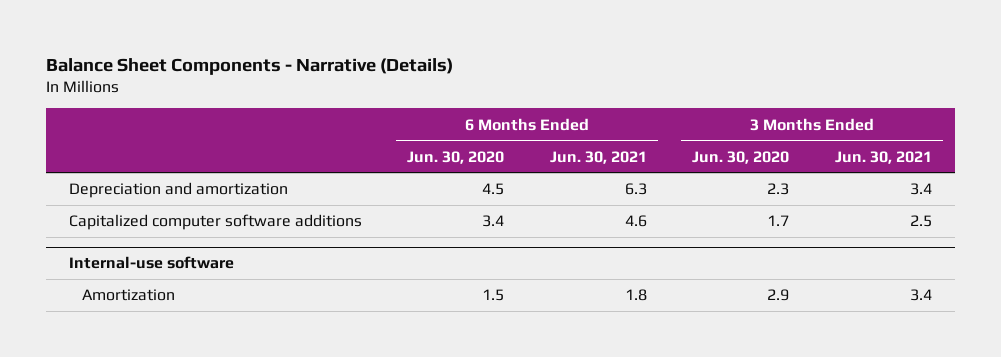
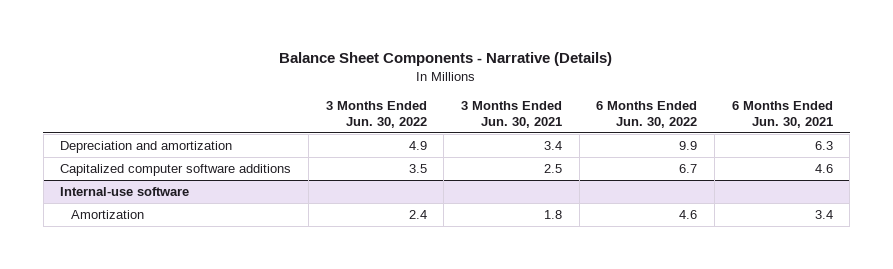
[407,150,505,164] Jun. 30, 2020 -> none
[692,150,790,164] Jun. 30, 2020 -> none
none -> [325,100,427,128] 3 Months Ended Jun. 30, 2022
none -> [596,100,698,128] 6 Months Ended Jun. 30, 2022
[624,289,647,302] 1.8 -> [814,209,833,219] 3.4
[910,289,933,302] 3.4 -> [543,209,562,219] 1.8

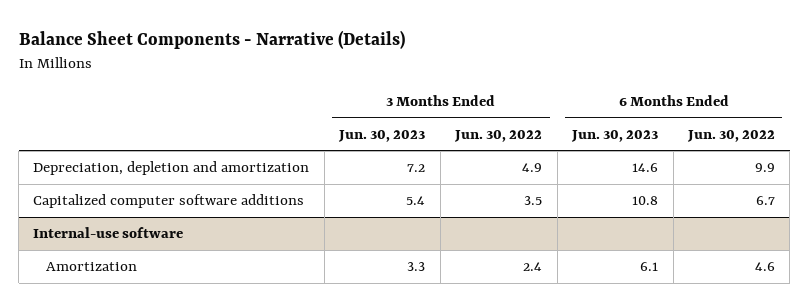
[460,100,562,128] 3 Months Ended Jun. 30, 2021 -> none
[731,100,833,128] 6 Months Ended Jun. 30, 2021 -> none
none -> [338,129,426,142] Jun. 30, 2023
none -> [571,129,659,142] Jun. 30, 2023
[60,140,233,153] Depreciation and amortization -> [33,161,310,176] Depreciation, depletion and amortization

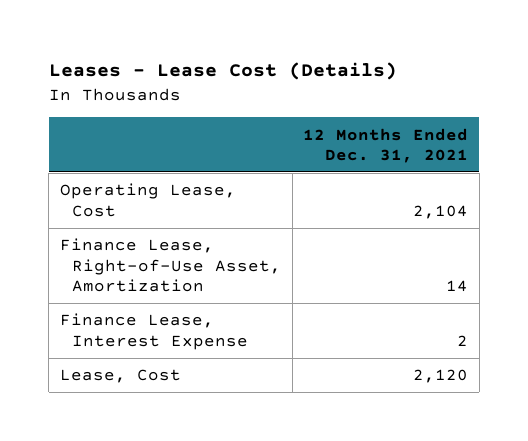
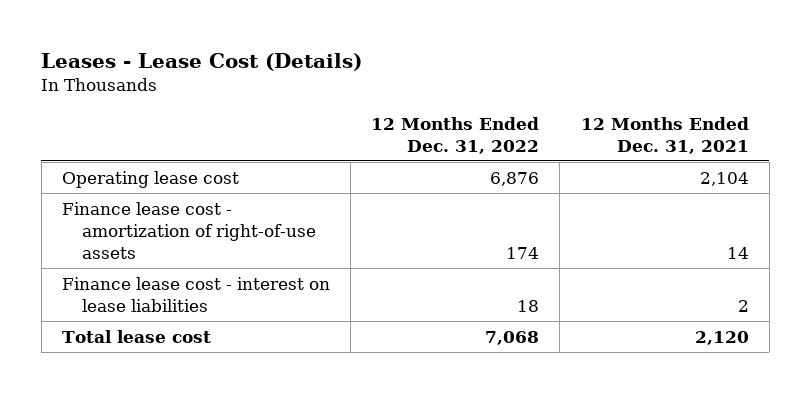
none -> [371,116,540,154] 12 Months Ended Dec. 31, 2022
[59,183,236,217] Operating Lease, Cost -> [61,170,239,188] Operating lease cost
[59,238,282,293] Finance Lease, Right-of-Use Asset, Amortization -> [61,201,316,259] Finance lease cost - amortization of right-of-use assets
[59,313,249,350] Finance Lease, Interest Expense -> [61,276,330,312] Finance lease cost - interest on lease liabilities
[59,369,181,384] Lease, Cost -> [61,329,211,343] Total lease cost

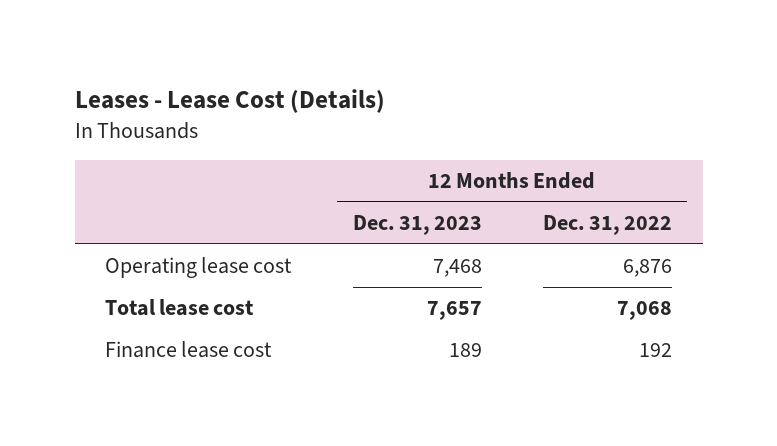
[580,116,749,154] 12 Months Ended Dec. 31, 2021 -> none
none -> [352,214,482,235] Dec. 31, 2023
[61,201,316,259] Finance lease cost - amortization of right-of-use assets -> none
[61,276,330,312] Finance lease cost - interest on lease liabilities -> none
none -> [105,341,273,359] Finance lease cost

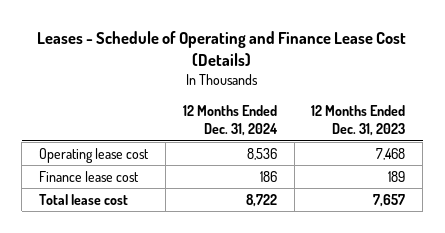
[74,89,385,114] Leases - Lease Cost (Details) -> [37,30,407,66] Leases - Schedule of Operating and Finance Lease Cost (Details)
[543,214,673,235] Dec. 31, 2022 -> none
none -> [182,104,278,137] 12 Months Ended Dec. 31, 2024
[105,299,255,317] Total lease cost -> [39,193,129,205] Total lease cost

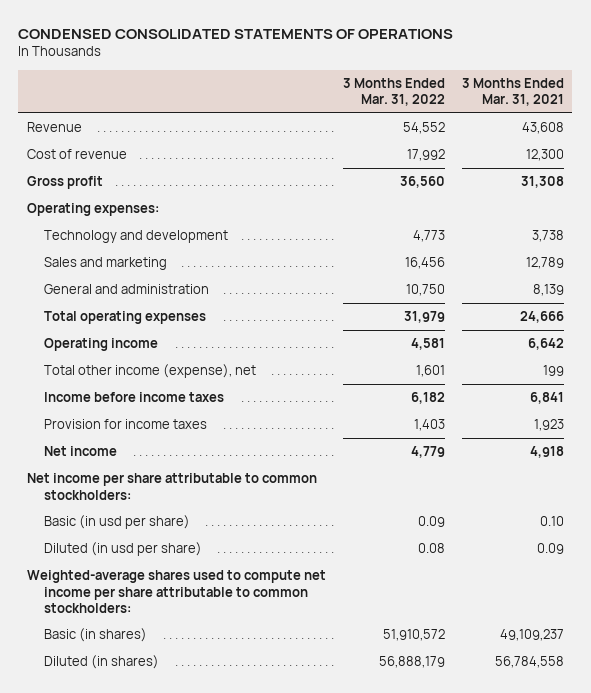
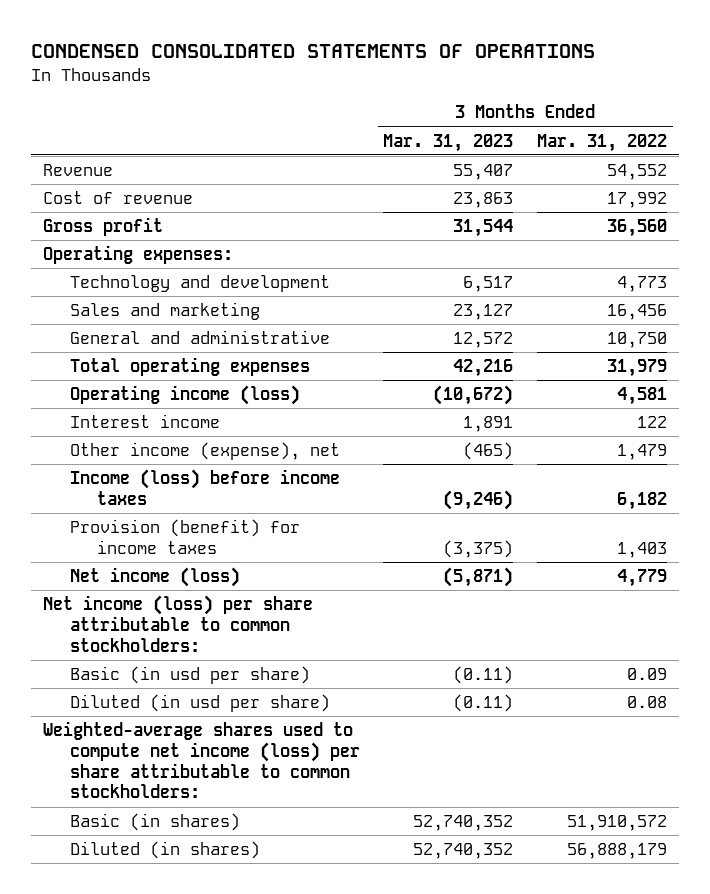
[461,77,564,107] 3 Months Ended Mar. 31, 2021 -> none
none -> [383,133,514,152] Mar. 31, 2023
[44,284,210,295] General and administration -> [69,330,330,345] General and administrative
[44,338,159,352] Operating income -> [69,385,300,406] Operating income (loss)
none -> [69,414,220,429] Interest income
[44,364,257,379] Total other income (expense), net -> [69,442,340,461] Other income (expense), net
[415,365,445,378] 1,601 -> [616,444,667,461] 1,479
[44,392,225,403] Income before income taxes -> [69,469,340,505] Income (loss) before income taxes
[44,419,208,430] Provision for income taxes -> [69,519,300,554] Provision (benefit) for income taxes
[44,446,118,457] Net income -> [69,567,240,588] Net income (loss)
[26,473,317,500] Net income per share attributable to common stockholders: -> [42,595,313,652] Net income (loss) per share attributable to common stockholders:
[26,570,326,613] Weighted-average shares used to compute net income per share attributable to common stockholders: -> [42,721,360,799] Weighted-average shares used to compute net income (loss) per share attributable to common stockholders:

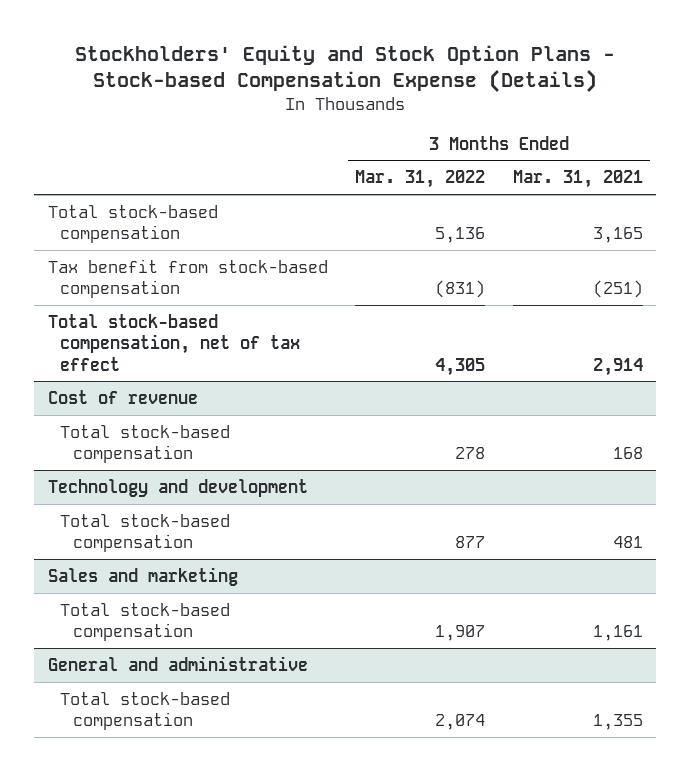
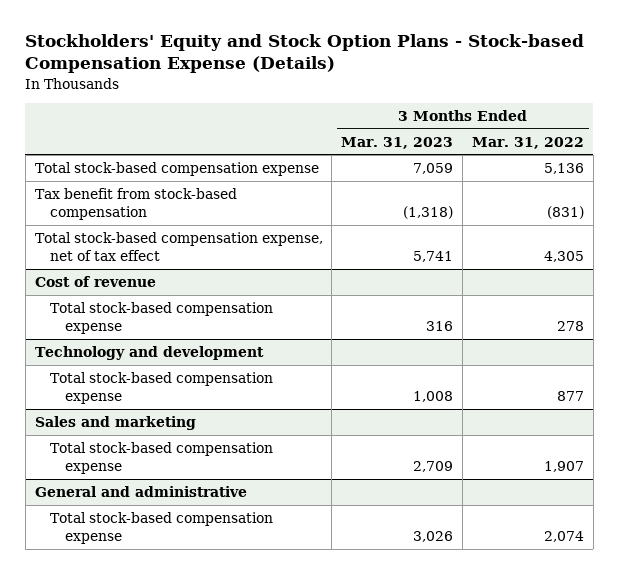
[512,170,643,189] Mar. 31, 2021 -> none
none -> [341,136,454,149] Mar. 31, 2023
[47,204,218,244] Total stock-based compensation -> [34,162,319,177] Total stock-based compensation expense
[47,313,301,371] Total stock-based compensation, net of tax effect -> [34,232,323,262] Total stock-based compensation expense, net of tax effect
[60,424,231,464] Total stock-based compensation -> [49,302,273,335] Total stock-based compensation expense
[60,513,231,553] Total stock-based compensation -> [49,372,273,405] Total stock-based compensation expense
[60,602,231,642] Total stock-based compensation -> [49,442,273,475] Total stock-based compensation expense
[60,691,231,731] Total stock-based compensation -> [49,512,273,545] Total stock-based compensation expense

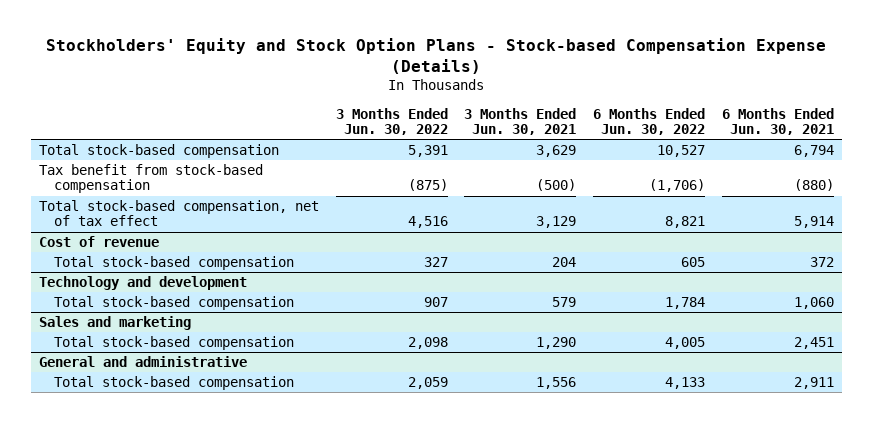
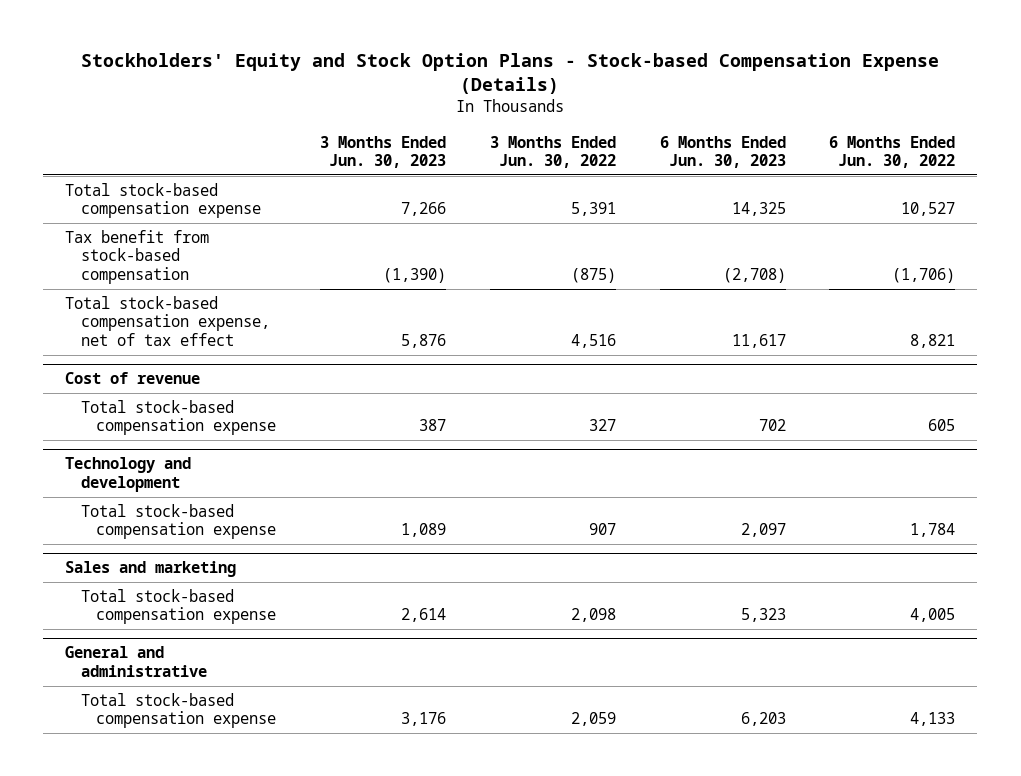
[464,107,577,136] 3 Months Ended Jun. 30, 2021 -> none
[721,107,834,136] 6 Months Ended Jun. 30, 2021 -> none
none -> [320,135,447,169] 3 Months Ended Jun. 30, 2023
none -> [659,135,786,169] 6 Months Ended Jun. 30, 2023
[38,143,279,158] Total stock-based compensation -> [65,182,261,219] Total stock-based compensation expense
[38,199,319,227] Total stock-based compensation, net of tax effect -> [65,295,270,346] Total stock-based compensation expense, net of tax effect
[53,255,294,270] Total stock-based compensation -> [80,399,277,436] Total stock-based compensation expense
[53,295,294,310] Total stock-based compensation -> [80,503,277,540] Total stock-based compensation expense
[53,335,294,350] Total stock-based compensation -> [80,588,277,625] Total stock-based compensation expense
[53,375,294,390] Total stock-based compensation -> [80,692,277,729] Total stock-based compensation expense

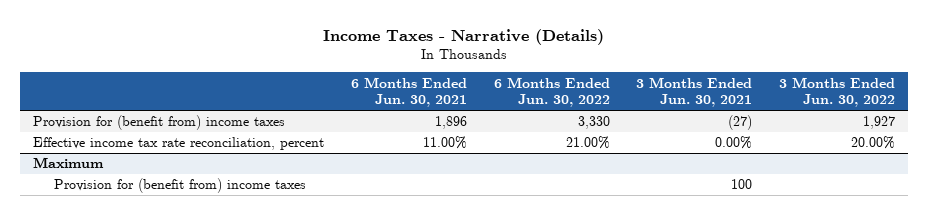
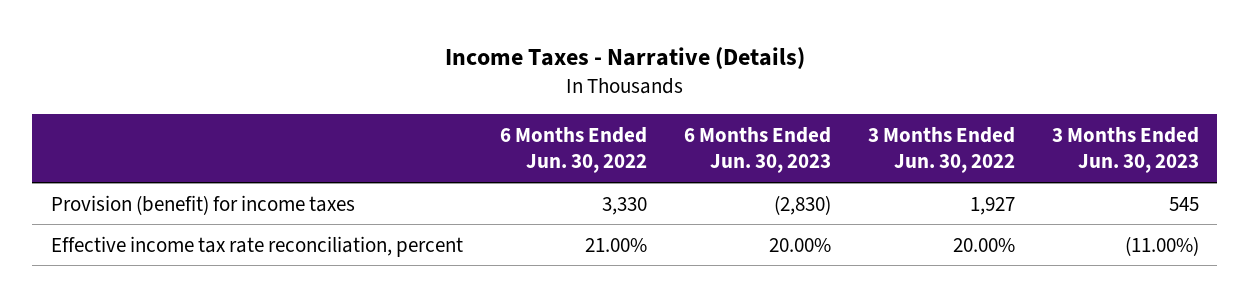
[350,76,467,108] 6 Months Ended Jun. 30, 2021 -> none
[636,76,753,108] 3 Months Ended Jun. 30, 2021 -> none
none -> [683,126,831,174] 6 Months Ended Jun. 30, 2023
none -> [1051,126,1199,174] 3 Months Ended Jun. 30, 2023
[33,115,286,131] Provision for (benefit from) income taxes -> [50,194,355,215] Provision (benefit) for income taxes
[33,157,105,169] Maximum -> none
[54,178,307,194] Provision for (benefit from) income taxes -> none

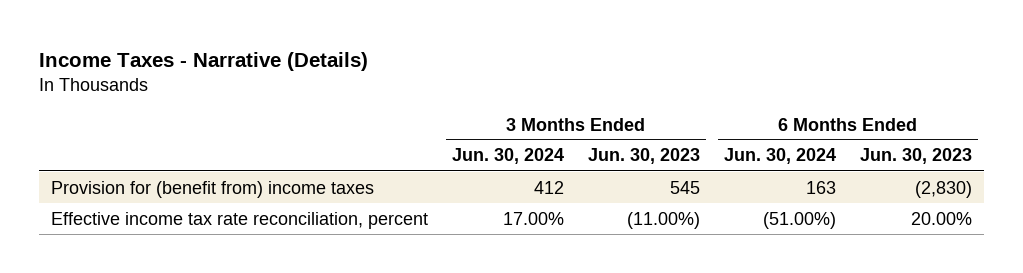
[499,126,647,174] 6 Months Ended Jun. 30, 2022 -> none
[867,126,1015,174] 3 Months Ended Jun. 30, 2022 -> none
none -> [452,148,565,165] Jun. 30, 2024
none -> [724,148,837,165] Jun. 30, 2024
[50,194,355,215] Provision (benefit) for income taxes -> [51,180,375,198] Provision for (benefit from) income taxes

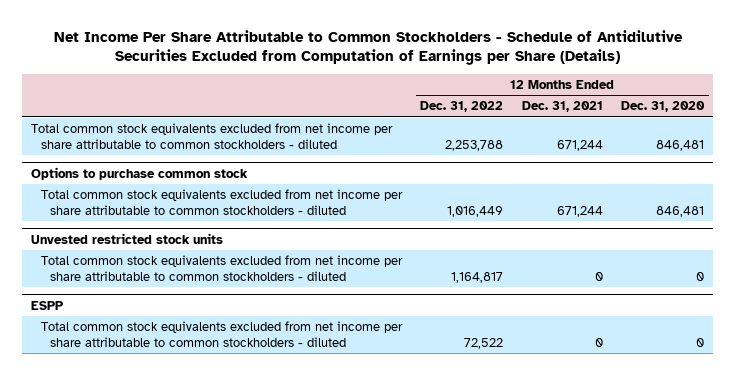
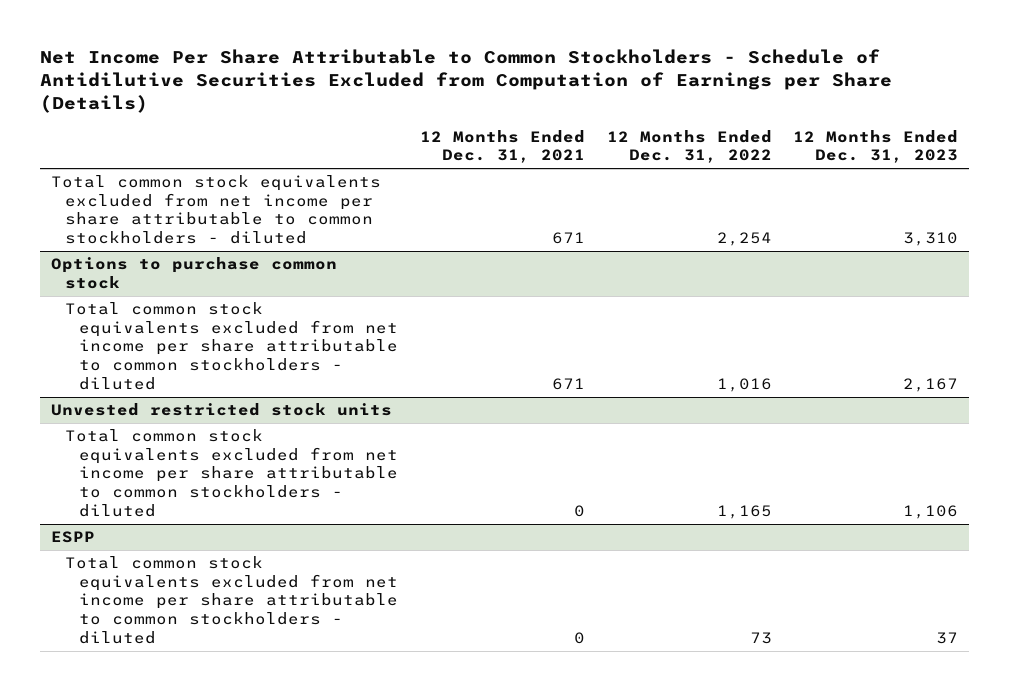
[621,101,706,113] Dec. 31, 2020 -> none
none -> [793,129,959,164] 12 Months Ended Dec. 31, 2023
[445,139,504,151] 2,253,788 -> [716,232,772,247] 2,254
[556,139,603,151] 671,244 -> [551,232,585,245] 671
[447,205,504,217] 1,016,449 -> [716,377,772,392] 1,016
[556,205,603,217] 671,244 -> [551,377,585,390] 671
[451,271,504,283] 1,164,817 -> [716,504,772,519] 1,165
[464,337,504,349] 72,522 -> [749,631,772,644] 73

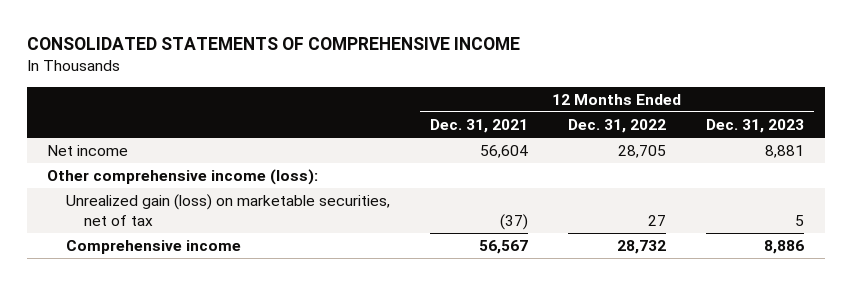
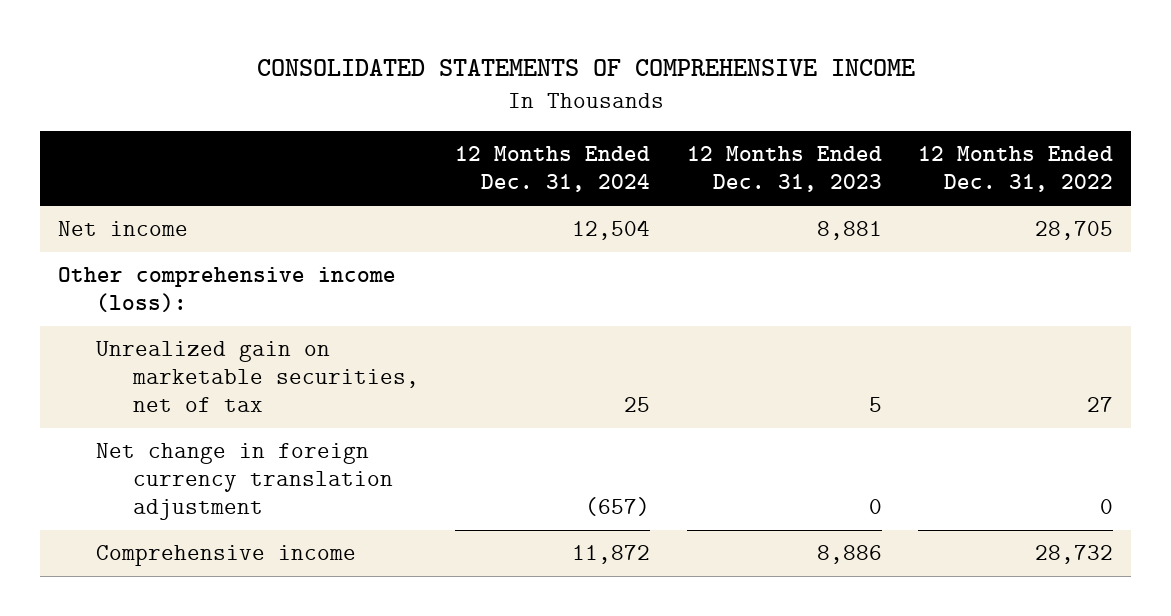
[429,118,528,133] Dec. 31, 2021 -> none
none -> [455,146,651,193] 12 Months Ended Dec. 31, 2024
[65,194,390,226] Unrealized gain (loss) on marketable securities, net of tax -> [95,341,419,413] Unrealized gain on marketable securities, net of tax
none -> [95,443,393,521] Net change in foreign currency translation adjustment

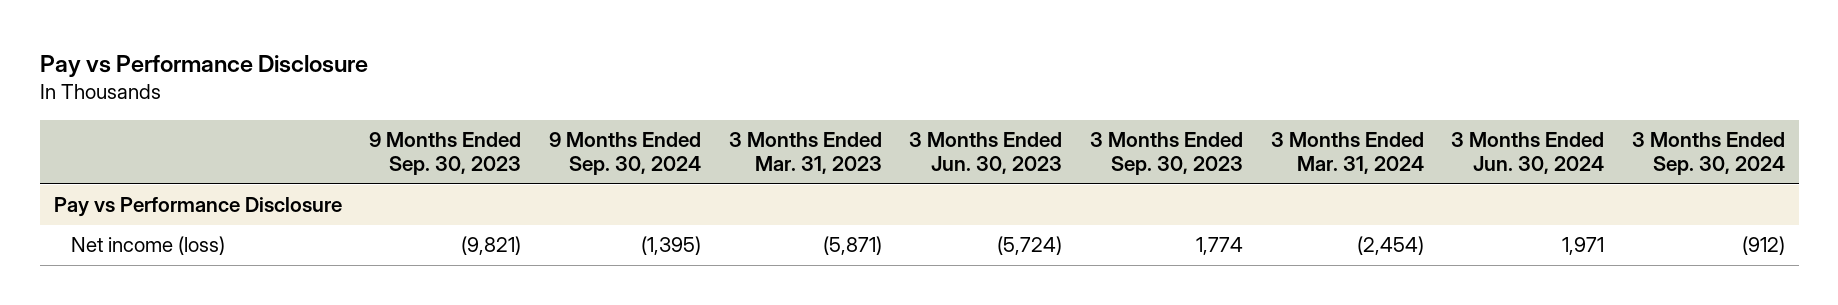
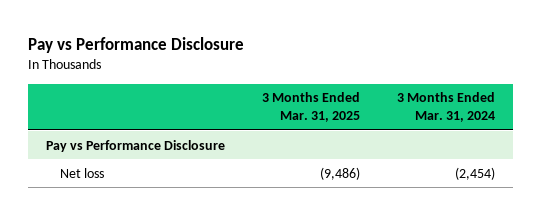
[369,132,522,176] 9 Months Ended Sep. 30, 2023 -> none
[548,132,701,176] 9 Months Ended Sep. 30, 2024 -> none
[728,132,882,175] 3 Months Ended Mar. 31, 2023 -> none
[909,132,1063,175] 3 Months Ended Jun. 30, 2023 -> none
[1089,132,1243,176] 3 Months Ended Sep. 30, 2023 -> none
[1451,132,1605,175] 3 Months Ended Jun. 30, 2024 -> none
[1631,132,1785,176] 3 Months Ended Sep. 30, 2024 -> none
none -> [262,92,361,122] 3 Months Ended Mar. 31, 2025
[70,236,225,256] Net income (loss) -> [60,167,105,178] Net loss

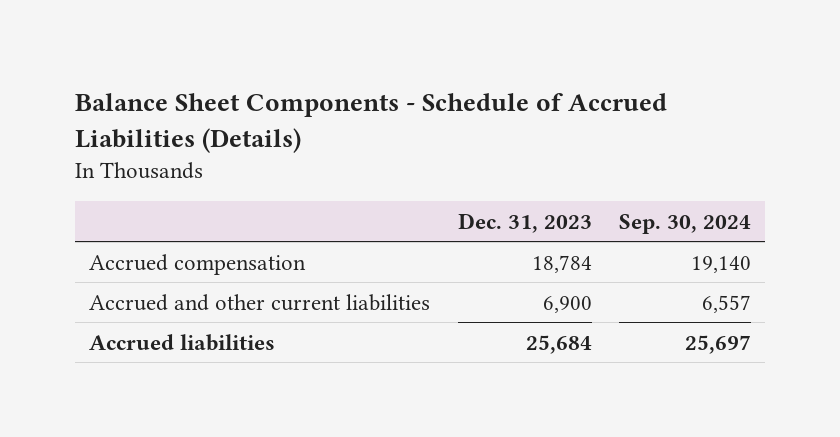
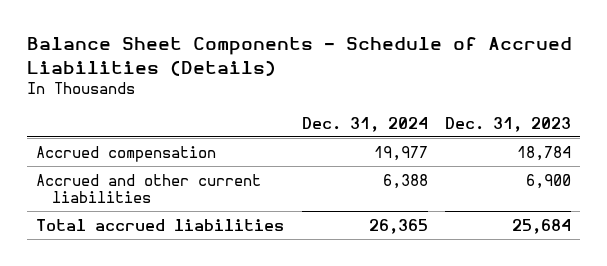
[618,213,751,234] Sep. 30, 2024 -> none
none -> [301,116,428,132] Dec. 31, 2024
[89,333,276,351] Accrued liabilities -> [35,218,284,231] Total accrued liabilities

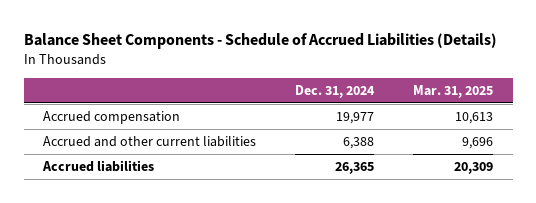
[445,116,572,132] Dec. 31, 2023 -> none
none -> [413,84,494,98] Mar. 31, 2025
[35,218,284,231] Total accrued liabilities -> [42,160,155,173] Accrued liabilities

